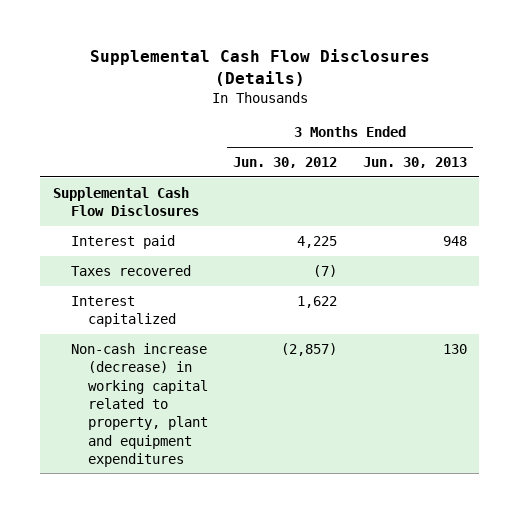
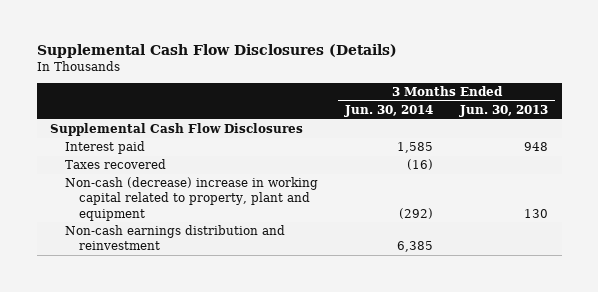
[233,156,338,168] Jun. 30, 2012 -> none
none -> [344,104,434,117] Jun. 30, 2014
[70,295,177,328] Interest capitalized -> none
[70,342,209,467] Non-cash increase (decrease) in working capital related to property, plant and equipment expenditures -> [64,177,318,221] Non-cash (decrease) increase in working capital related to property, plant and equipment
none -> [64,225,285,251] Non-cash earnings distribution and reinvestment

